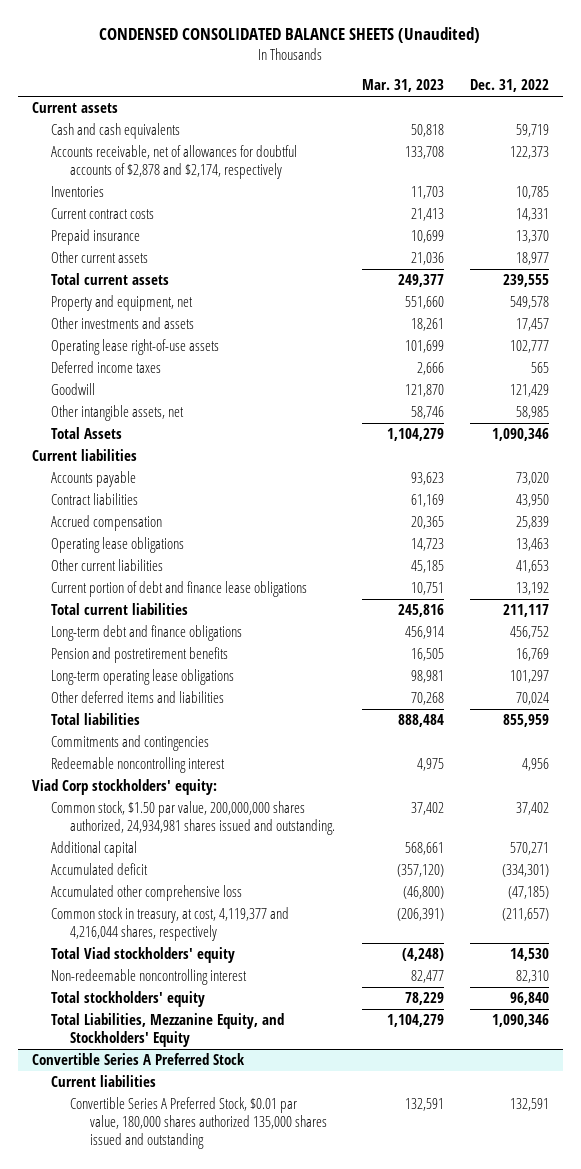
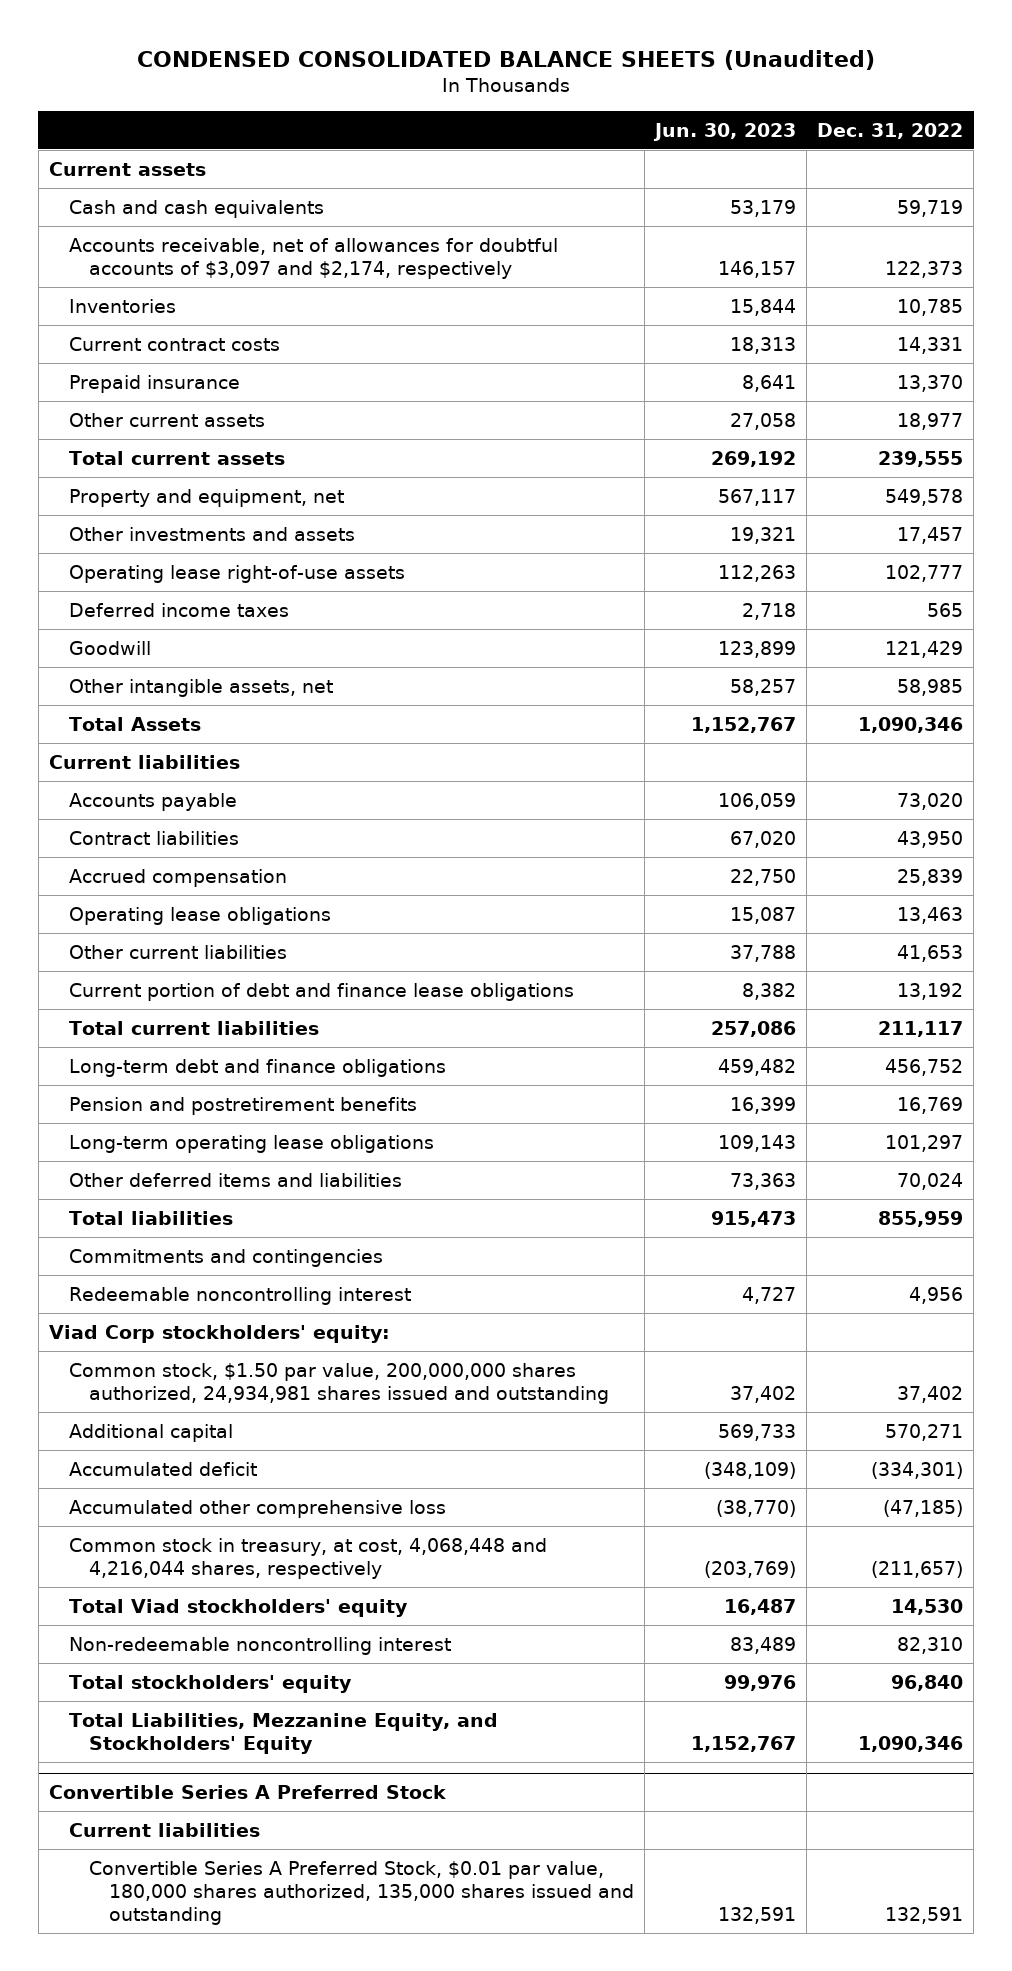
[361,79,444,93] Mar. 31, 2023 -> none
none -> [652,122,796,141] Jun. 30, 2023
[50,145,297,180] Accounts receivable, net of allowances for doubtful accounts of $2,878 and $2,174, respectively -> [68,237,558,279] Accounts receivable, net of allowances for doubtful accounts of $3,097 and $2,174, respectively
[50,801,336,836] Common stock, $1.50 par value, 200,000,000 shares authorized, 24,934,981 shares issued and outstanding. -> [68,1362,609,1404] Common stock, $1.50 par value, 200,000,000 shares authorized, 24,934,981 shares issued and outstanding
[50,907,289,942] Common stock in treasury, at cost, 4,119,377 and 4,216,044 shares, respectively -> [68,1537,547,1579] Common stock in treasury, at cost, 4,068,448 and 4,216,044 shares, respectively
[70,1097,327,1150] Convertible Series A Preferred Stock, $0.01 par value, 180,000 shares authorized 135,000 shares issued and outstanding -> [88,1860,634,1925] Convertible Series A Preferred Stock, $0.01 par value, 180,000 shares authorized, 135,000 shares issued and outstanding

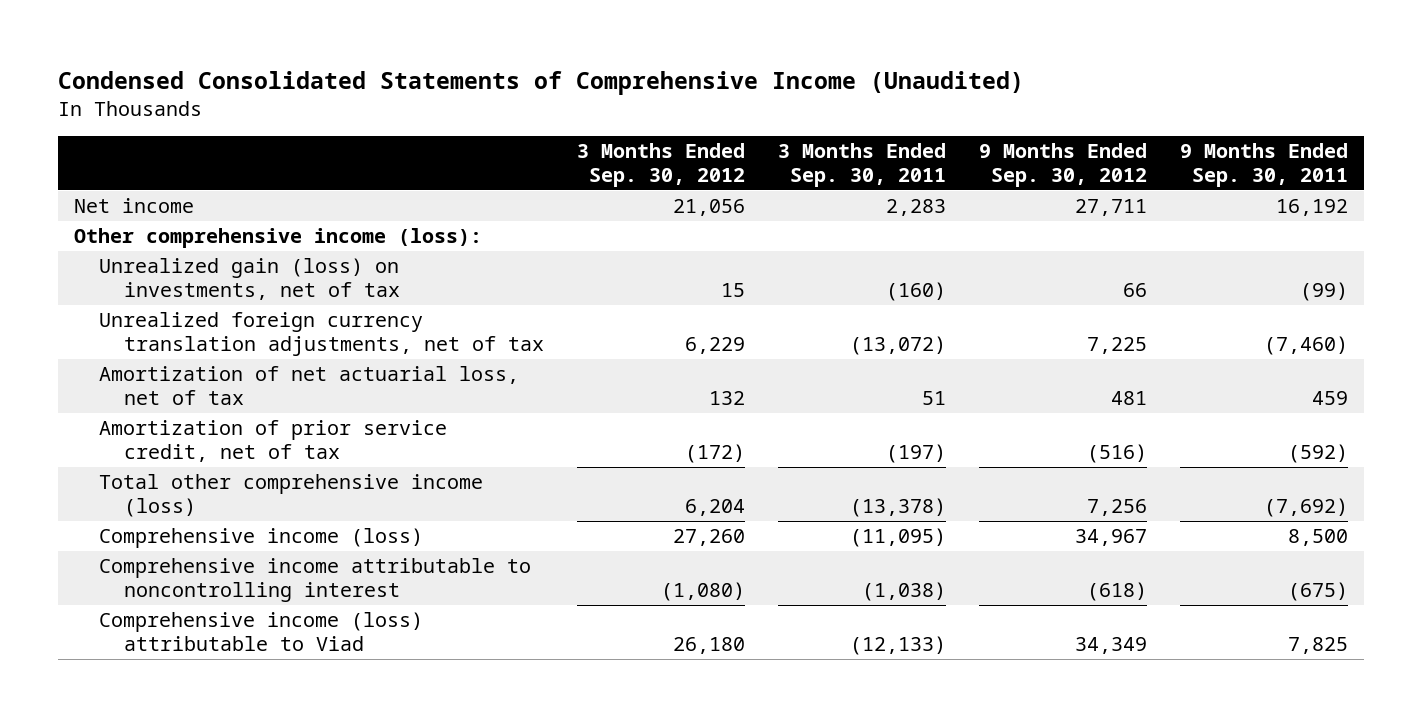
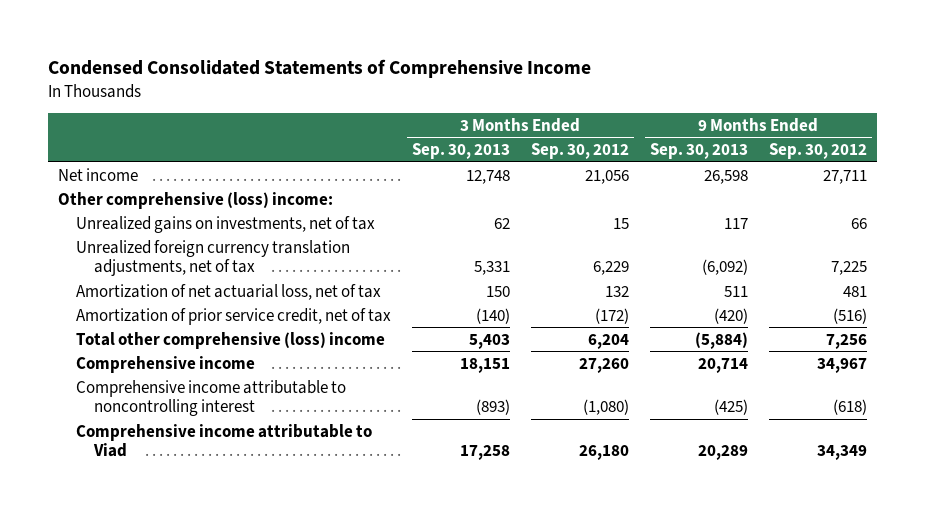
[57,70,1024,95] Condensed Consolidated Statements of Comprehensive Income (Unaudited) -> [47,58,591,78] Condensed Consolidated Statements of Comprehensive Income
[777,143,946,187] 3 Months Ended Sep. 30, 2011 -> none
[1179,143,1348,187] 9 Months Ended Sep. 30, 2011 -> none
none -> [411,143,510,160] Sep. 30, 2013
none -> [649,143,748,160] Sep. 30, 2013
[74,228,483,249] Other comprehensive income (loss): -> [58,191,334,209] Other comprehensive (loss) income:
[99,258,401,300] Unrealized gain (loss) on investments, net of tax -> [76,215,376,233] Unrealized gains on investments, net of tax
[99,474,484,517] Total other comprehensive income (loss) -> [76,331,386,349] Total other comprehensive (loss) income
[99,528,424,549] Comprehensive income (loss) -> [76,355,256,373] Comprehensive income
[99,612,424,651] Comprehensive income (loss) attributable to Viad -> [76,423,373,458] Comprehensive income attributable to Viad

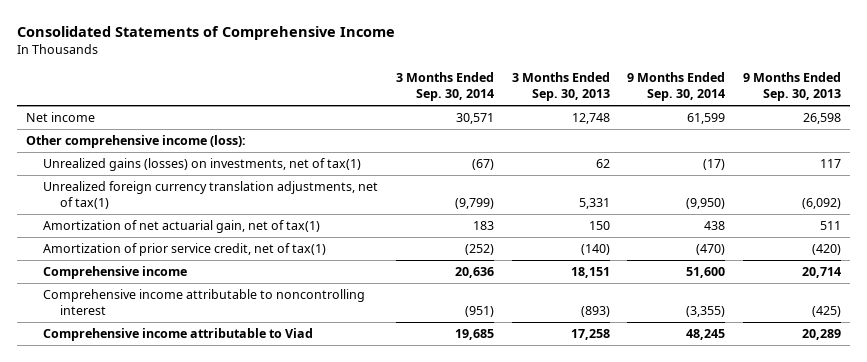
[47,58,591,78] Condensed Consolidated Statements of Comprehensive Income -> [17,25,396,40] Consolidated Statements of Comprehensive Income
[530,143,629,160] Sep. 30, 2012 -> none
[768,143,867,160] Sep. 30, 2012 -> none
none -> [395,72,494,102] 3 Months Ended Sep. 30, 2014
none -> [627,72,726,102] 9 Months Ended Sep. 30, 2014
[76,331,386,349] Total other comprehensive (loss) income -> none
[58,191,334,209] Other comprehensive (loss) income: -> [26,135,247,149] Other comprehensive income (loss):
[76,215,376,233] Unrealized gains on investments, net of tax -> [42,158,361,172] Unrealized gains (losses) on investments, net of tax(1)
[76,239,351,277] Unrealized foreign currency translation adjustments, net of tax -> [42,181,378,209] Unrealized foreign currency translation adjustments, net of tax(1)
[76,283,382,300] Amortization of net actuarial loss, net of tax -> [42,220,320,234] Amortization of net actuarial gain, net of tax(1)
[76,307,392,325] Amortization of prior service credit, net of tax -> [42,243,326,257] Amortization of prior service credit, net of tax(1)

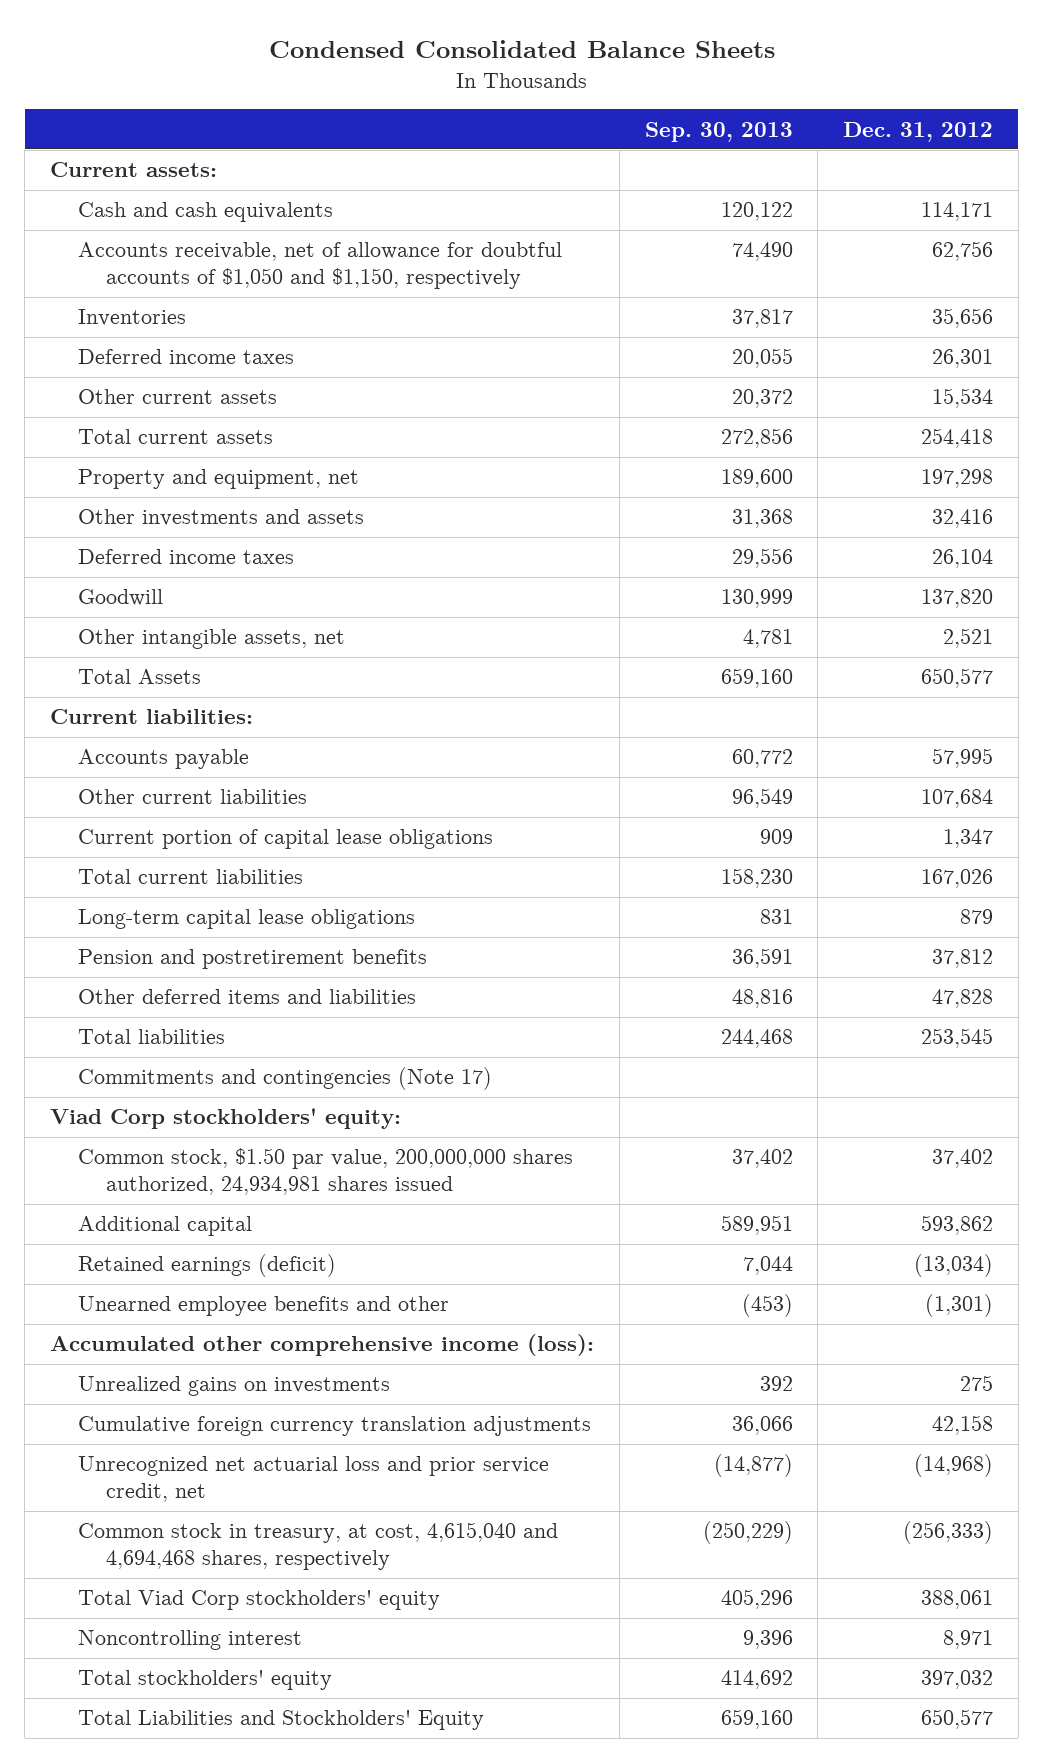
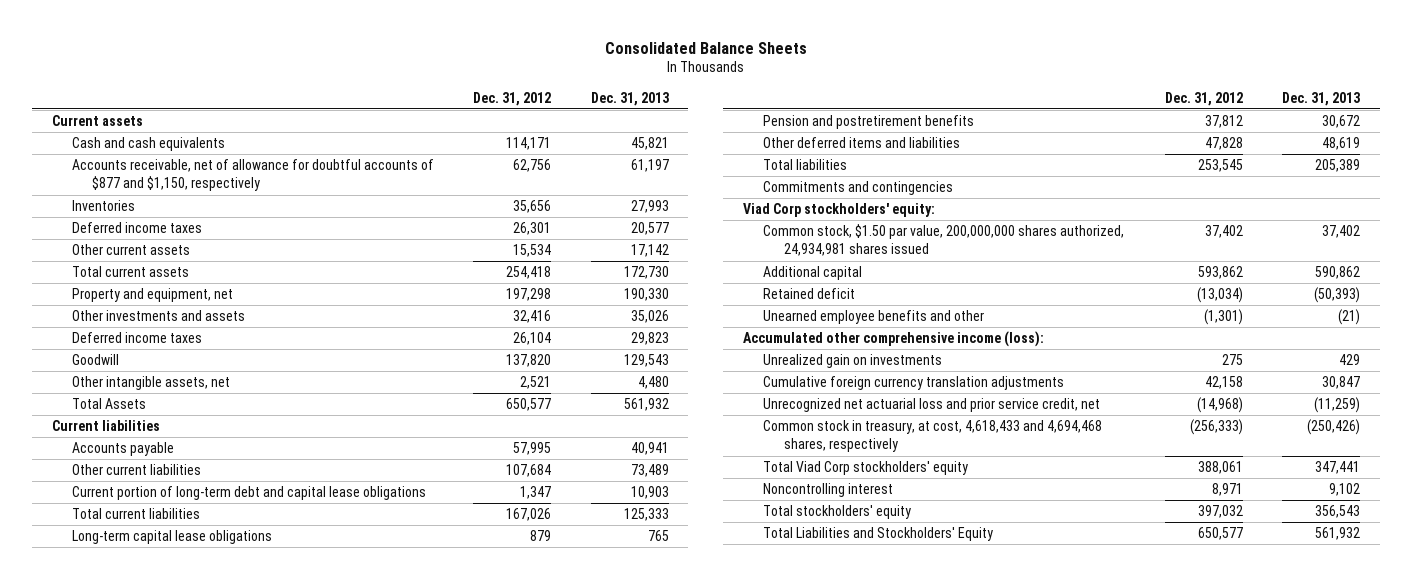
[268,40,775,59] Condensed Consolidated Balance Sheets -> [604,41,807,54] Consolidated Balance Sheets
[644,121,793,142] Sep. 30, 2013 -> none
none -> [590,91,669,106] Dec. 31, 2013
[50,162,218,178] Current assets: -> [51,115,143,127] Current assets
[78,242,563,290] Accounts receivable, net of allowance for doubtful accounts of $1,050 and $1,150, respectively -> [71,159,434,192] Accounts receivable, net of allowance for doubtful accounts of $877 and $1,150, respectively
[50,709,254,725] Current liabilities: -> [51,420,160,432] Current liabilities
[78,829,494,850] Current portion of capital lease obligations -> [71,486,426,501] Current portion of long-term debt and capital lease obligations
[78,1067,493,1091] Commitments and contingencies (Note 17) -> [763,181,954,196] Commitments and contingencies
[78,1254,337,1278] Retained earnings (deficit) -> [763,288,856,300] Retained deficit
[78,1376,391,1397] Unrealized gains on investments -> [763,354,943,369] Unrealized gain on investments
[78,1522,559,1571] Common stock in treasury, at cost, 4,615,040 and 4,694,468 shares, respectively -> [763,420,1103,453] Common stock in treasury, at cost, 4,618,433 and 4,694,468 shares, respectively

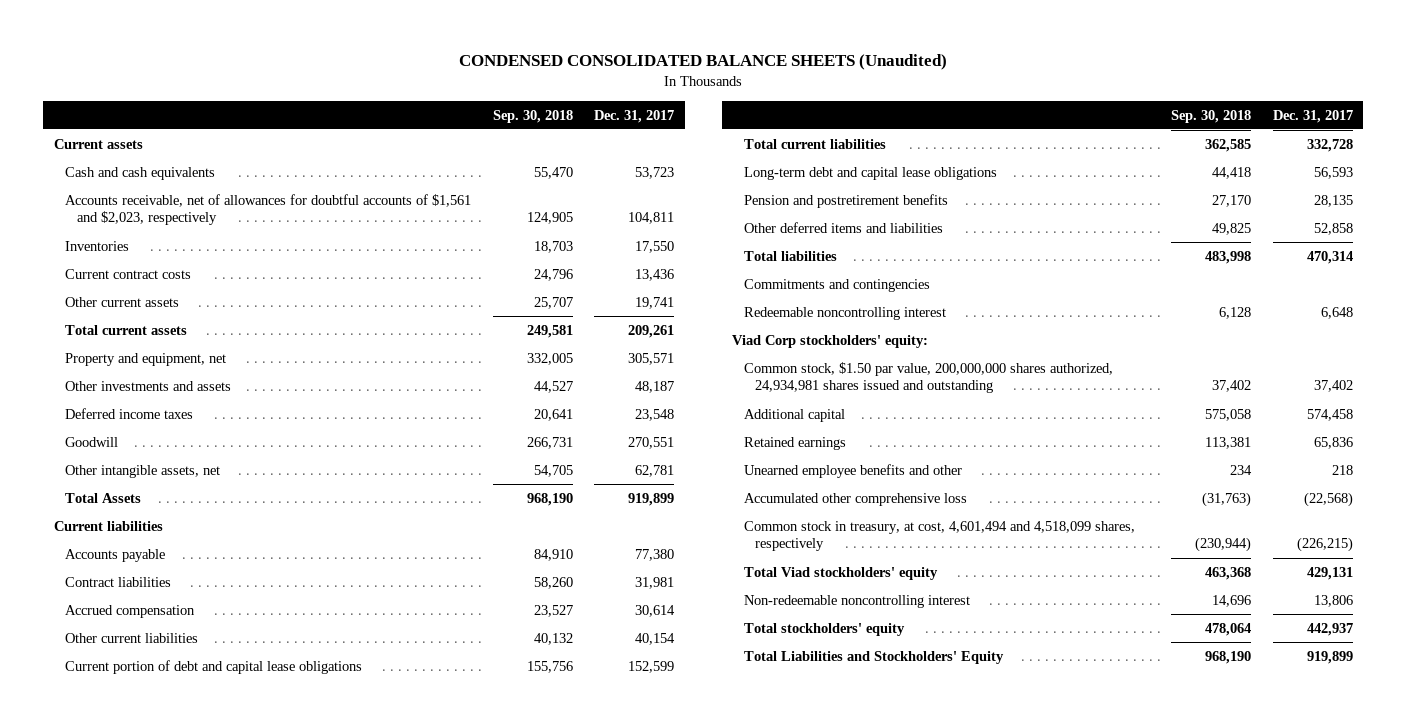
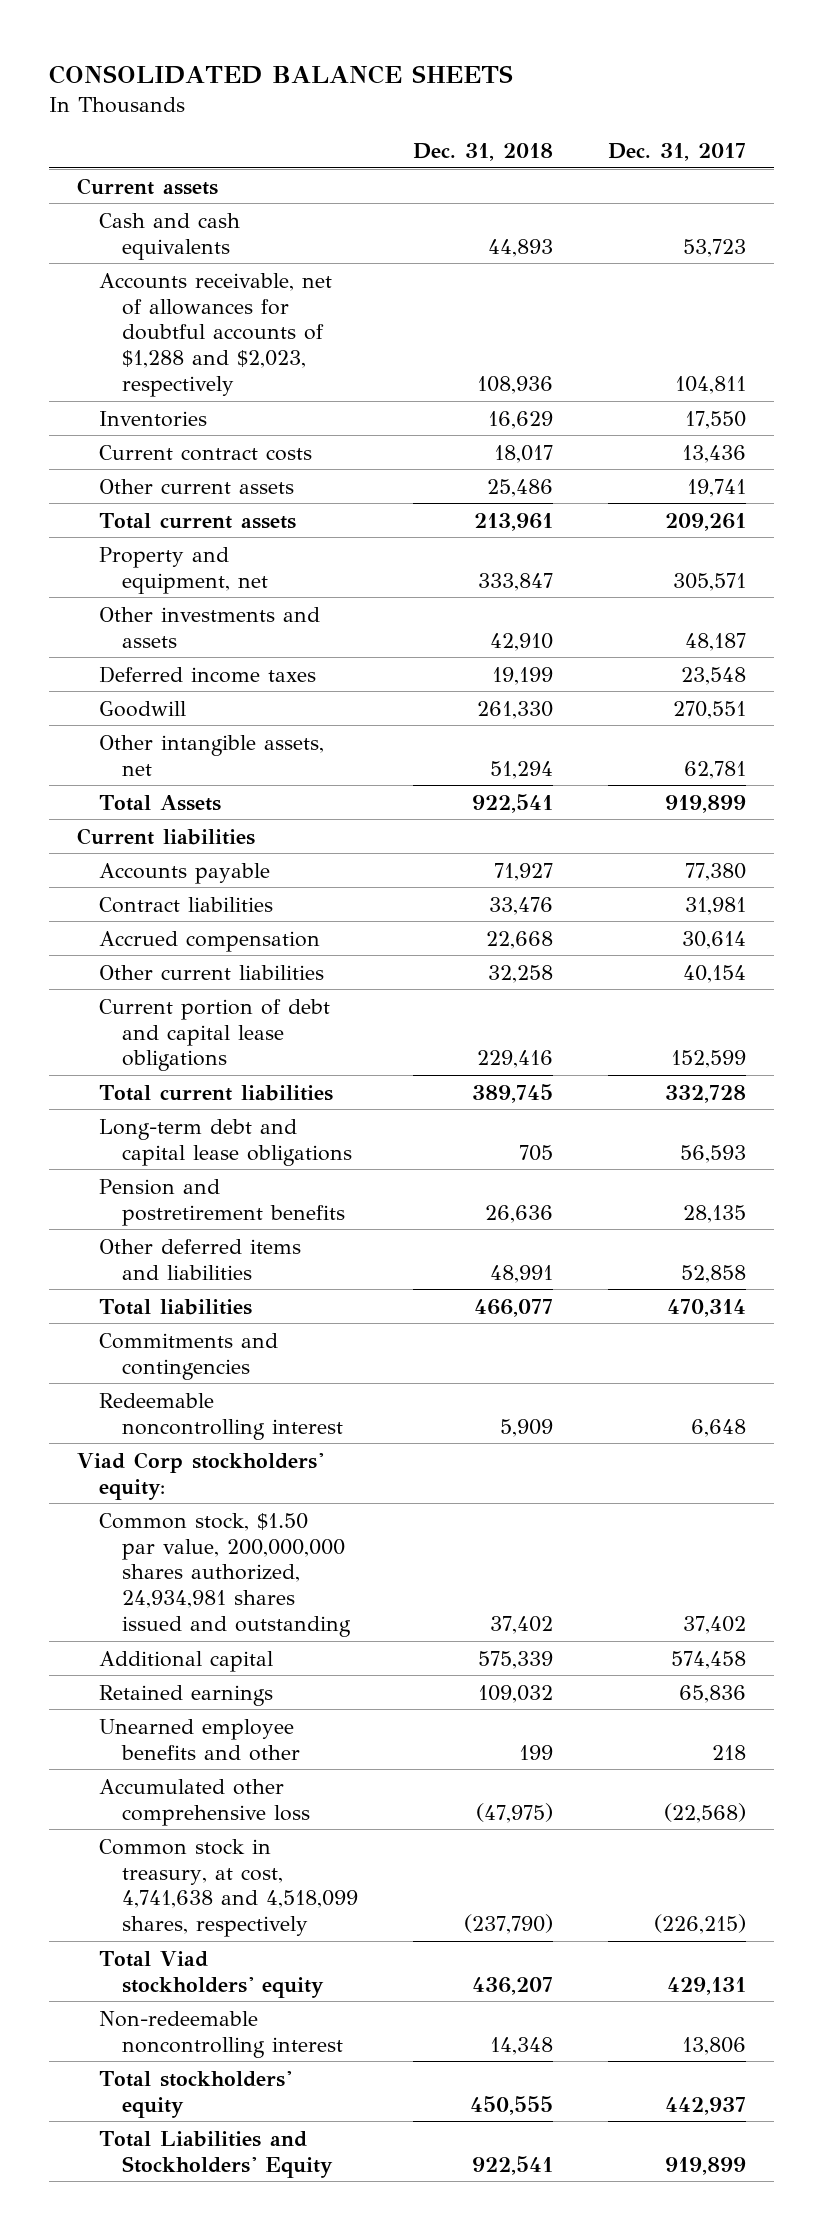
[459,54,948,71] CONDENSED CONSOLIDATED BALANCE SHEETS (Unaudited) -> [49,64,514,84] CONSOLIDATED BALANCE SHEETS
[492,109,573,123] Sep. 30, 2018 -> none
none -> [413,143,554,162] Dec. 31, 2018
[65,193,472,226] Accounts receivable, net of allowances for doubtful accounts of $1,561 and $2,023, respectively -> [99,272,333,398] Accounts receivable, net of allowances for doubtful accounts of $1,288 and $2,023, respectively
[743,520,1135,552] Common stock in treasury, at cost, 4,601,494 and 4,518,099 shares, respectively -> [99,1838,358,1938] Common stock in treasury, at cost, 4,741,638 and 4,518,099 shares, respectively

